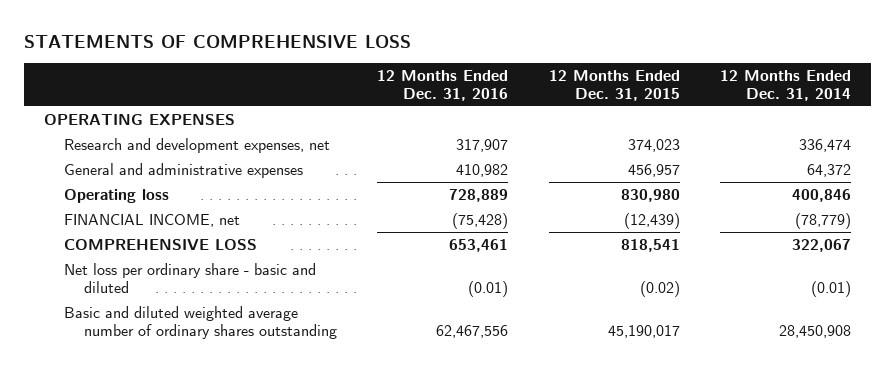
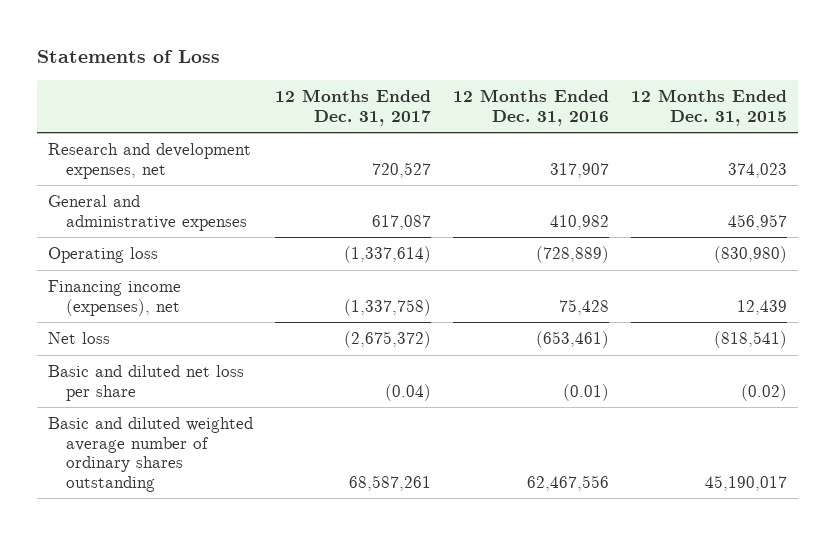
[24,34,412,48] STATEMENTS OF COMPREHENSIVE LOSS -> [37,50,221,64] Statements of Loss
[720,69,852,101] 12 Months Ended Dec. 31, 2014 -> none
none -> [274,89,431,126] 12 Months Ended Dec. 31, 2017
[44,112,236,125] OPERATING EXPENSES -> none
[63,213,240,227] FINANCIAL INCOME, net -> none
[449,188,509,202] 728,889 -> [535,246,609,264] (728,889)
[620,188,680,202] 830,980 -> [713,246,787,264] (830,980)
none -> [48,280,182,316] Financing income (expenses), net
[63,238,257,250] COMPREHENSIVE LOSS -> [48,332,111,345] Net loss
[449,238,509,252] 653,461 -> [535,331,609,349] (653,461)
[620,238,680,252] 818,541 -> [713,331,787,349] (818,541)
[63,262,316,293] Net loss per ordinary share - basic and diluted -> [48,365,245,401] Basic and diluted net loss per share

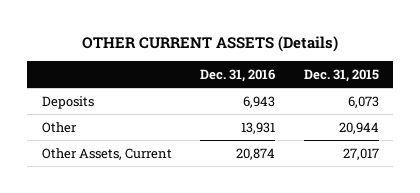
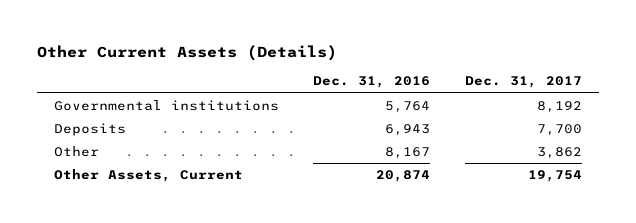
[82,35,339,52] OTHER CURRENT ASSETS (Details) -> [37,44,338,61] Other Current Assets (Details)
[303,69,379,83] Dec. 31, 2015 -> none
none -> [464,76,582,89] Dec. 31, 2017
none -> [54,100,280,112] Governmental institutions
[241,121,276,134] 13,931 -> [385,147,431,160] 8,167

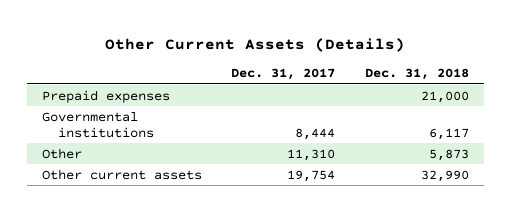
[313,76,431,89] Dec. 31, 2016 -> none
none -> [364,68,469,81] Dec. 31, 2018
[54,123,127,137] Deposits -> none
none -> [41,89,170,103] Prepaid expenses
[536,101,582,114] 8,192 -> [295,128,336,141] 8,444
[536,147,582,160] 3,862 -> [287,148,336,161] 11,310
[54,169,244,183] Other Assets, Current -> [41,168,202,180] Other current assets

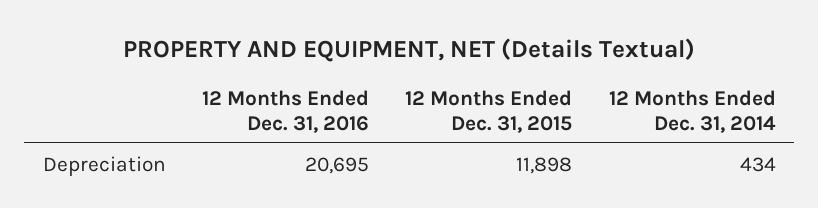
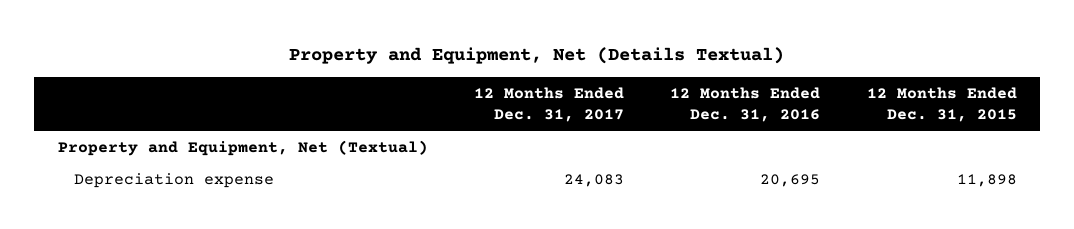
[123,38,696,63] PROPERTY AND EQUIPMENT, NET (Details Textual) -> [289,47,785,65] Property and Equipment, Net (Details Textual)
[608,89,776,133] 12 Months Ended Dec. 31, 2014 -> none
none -> [473,87,624,122] 12 Months Ended Dec. 31, 2017
none -> [57,140,428,157] Property and Equipment, Net (Textual)
[42,155,166,176] Depreciation -> [73,173,274,189] Depreciation expense

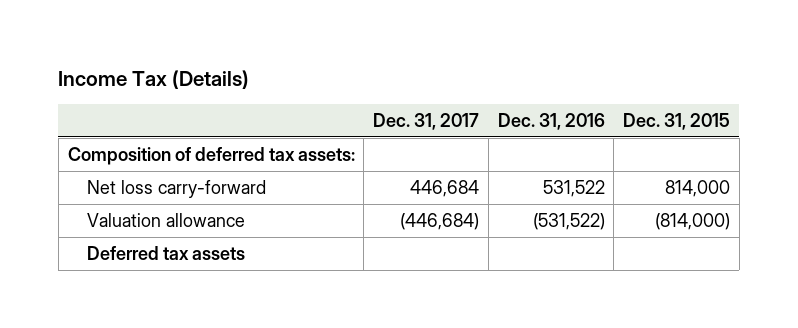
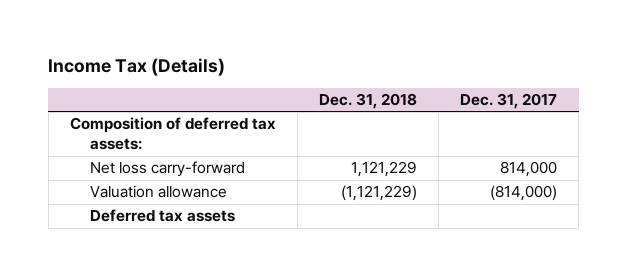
[497,112,605,130] Dec. 31, 2016 -> none
[623,112,731,130] Dec. 31, 2015 -> none
none -> [318,92,417,109] Dec. 31, 2018
[410,179,480,197] 446,684 -> [500,161,558,178] 814,000
[400,212,480,230] (446,684) -> [490,185,558,202] (814,000)

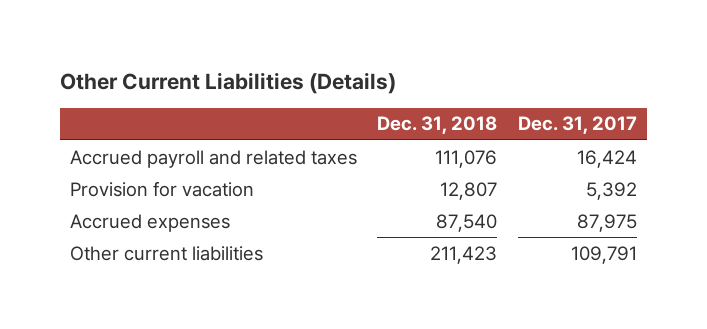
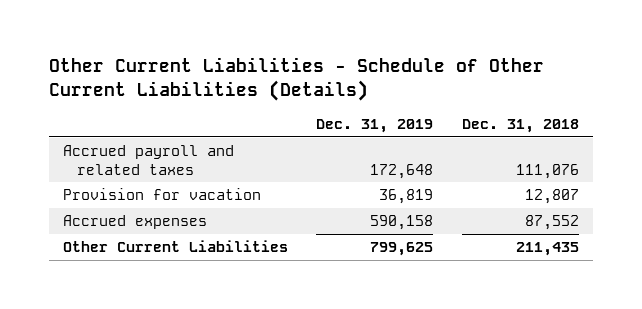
[59,71,396,94] Other Current Liabilities (Details) -> [49,57,545,101] Other Current Liabilities - Schedule of Other Current Liabilities (Details)
[517,116,637,135] Dec. 31, 2017 -> none
none -> [316,119,434,134] Dec. 31, 2019
[436,213,498,232] 87,540 -> [524,215,579,231] 87,552
[69,245,263,261] Other current liabilities -> [63,240,289,253] Other Current Liabilities
[430,245,498,264] 211,423 -> [515,242,579,257] 211,435

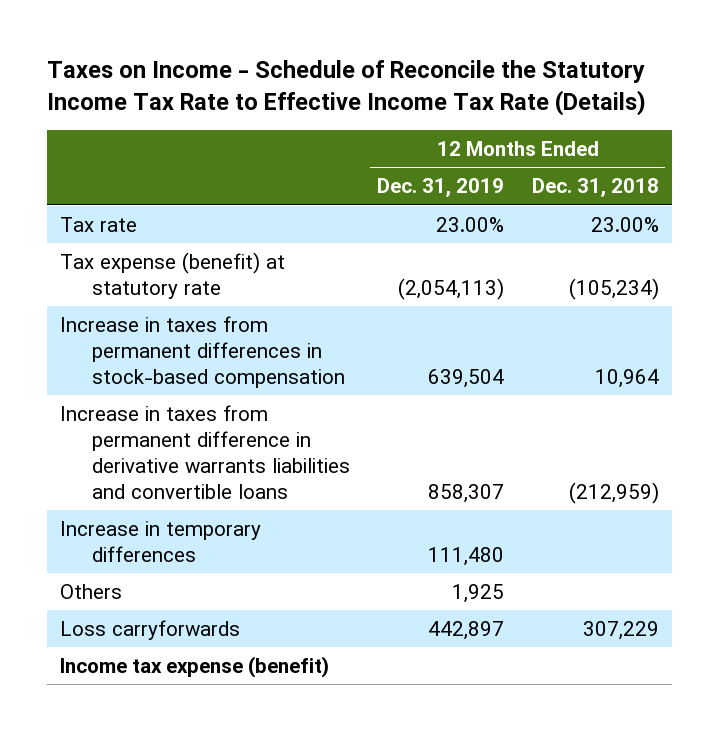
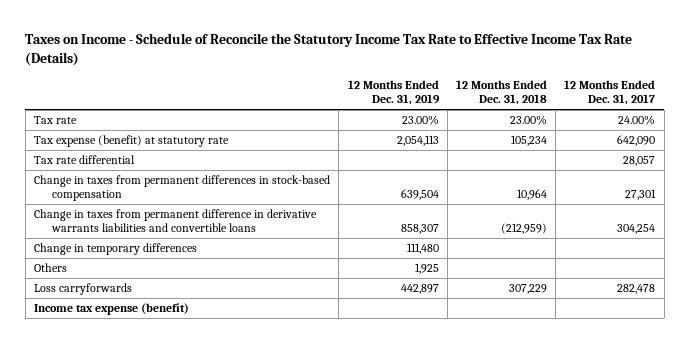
none -> [564,80,656,106] 12 Months Ended Dec. 31, 2017
[398,277,505,300] (2,054,113) -> [396,135,439,147] 2,054,113
[568,277,659,300] (105,234) -> [511,135,548,147] 105,234
none -> [34,155,136,165] Tax rate differential
[60,315,345,388] Increase in taxes from permanent differences in stock-based compensation -> [34,175,331,202] Change in taxes from permanent differences in stock-based compensation
[60,404,350,499] Increase in taxes from permanent difference in derivative warrants liabilities and convertible loans -> [34,209,318,233] Change in taxes from permanent difference in derivative warrants liabilities and convertible loans
[60,520,262,562] Increase in temporary differences -> [34,243,198,256] Change in temporary differences

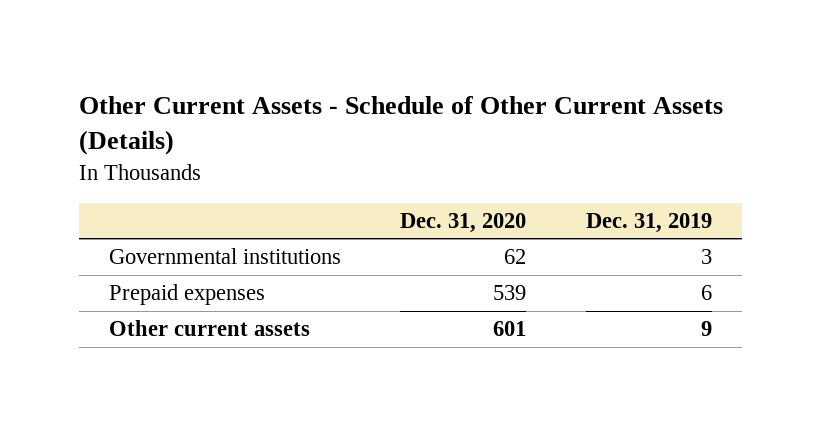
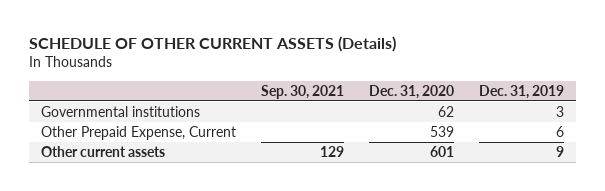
[79,96,724,156] Other Current Assets - Schedule of Other Current Assets (Details) -> [28,36,396,53] SCHEDULE OF OTHER CURRENT ASSETS (Details)
none -> [260,84,344,99] Sep. 30, 2021
[108,284,265,306] Prepaid expenses -> [41,125,237,140] Other Prepaid Expense, Current

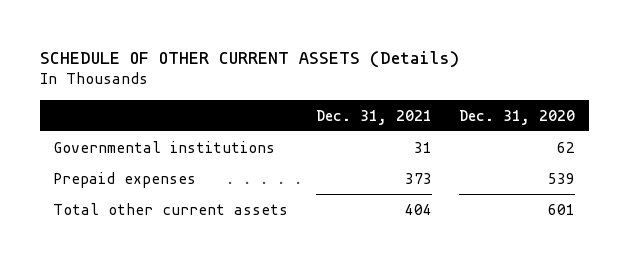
[260,84,344,99] Sep. 30, 2021 -> none
[478,84,564,99] Dec. 31, 2019 -> none
none -> [315,109,432,125] Dec. 31, 2021
[41,125,237,140] Other Prepaid Expense, Current -> [53,171,197,188] Prepaid expenses
[41,145,166,157] Other current assets -> [53,202,289,215] Total other current assets

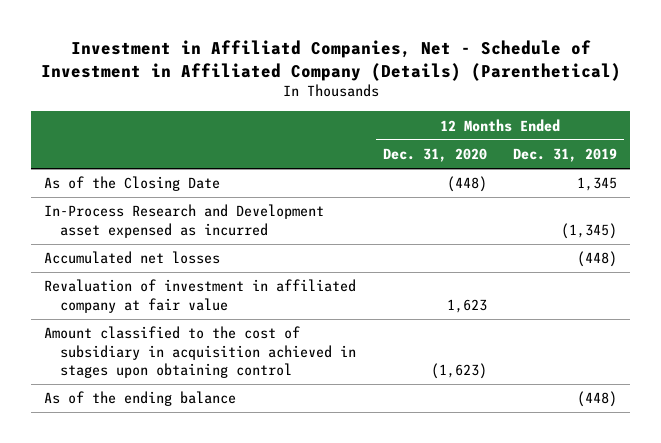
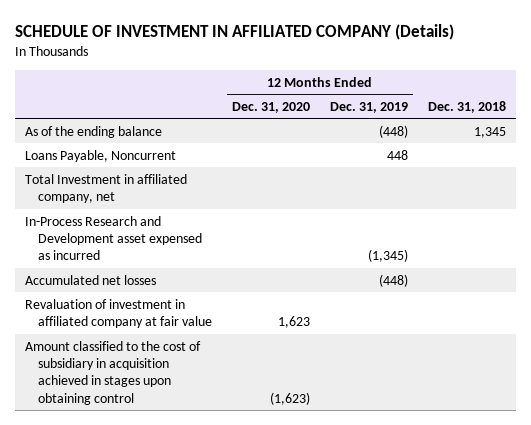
[40,39,621,81] Investment in Affiliatd Companies, Net - Schedule of Investment in Affiliated Company (Details) (Parenthetical) -> [14,23,454,40] SCHEDULE OF INVESTMENT IN AFFILIATED COMPANY (Details)
none -> [427,100,506,113] Dec. 31, 2018
[44,176,221,192] As of the Closing Date -> none
[44,391,237,407] As of the ending balance -> [24,125,162,138] As of the ending balance
none -> [24,149,176,162] Loans Payable, Noncurrent
none -> [24,173,187,204] Total Investment in affiliated company, net

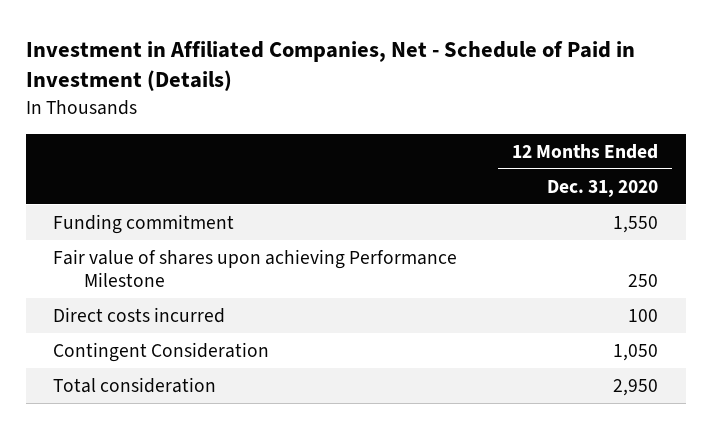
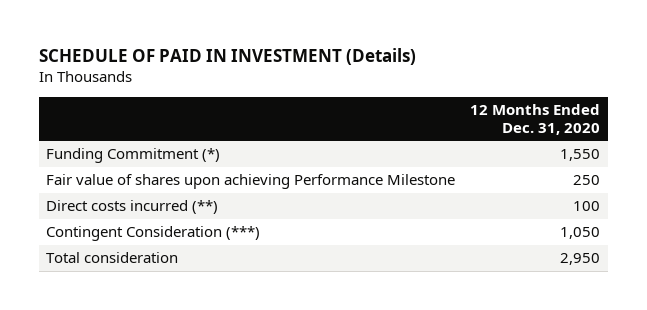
[25,40,635,92] Investment in Affiliated Companies, Net - Schedule of Paid in Investment (Details) -> [39,47,417,65] SCHEDULE OF PAID IN INVESTMENT (Details)
[53,214,235,235] Funding commitment -> [46,148,221,164] Funding Commitment (*)
[53,307,226,324] Direct costs incurred -> [46,200,219,215] Direct costs incurred (**)
[53,342,270,363] Contingent Consideration -> [46,226,261,242] Contingent Consideration (***)

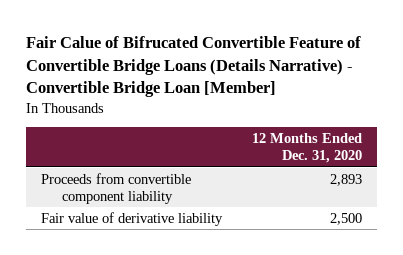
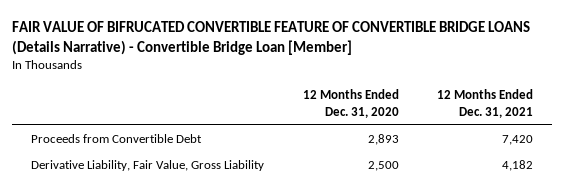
[25,36,361,98] Fair Calue of Bifrucated Convertible Feature of Convertible Bridge Loans (Details Narrative) - Convertible Bridge Loan [Member] -> [11,20,530,55] FAIR VALUE OF BIFRUCATED CONVERTIBLE FEATURE OF CONVERTIBLE BRIDGE LOANS (Details Narrative) - Convertible Bridge Loan [Member]
none -> [437,89,534,119] 12 Months Ended Dec. 31, 2021
[40,172,191,204] Proceeds from convertible component liability -> [31,134,203,144] Proceeds from Convertible Debt
[40,211,223,226] Fair value of derivative liability -> [31,160,265,172] Derivative Liability, Fair Value, Gross Liability

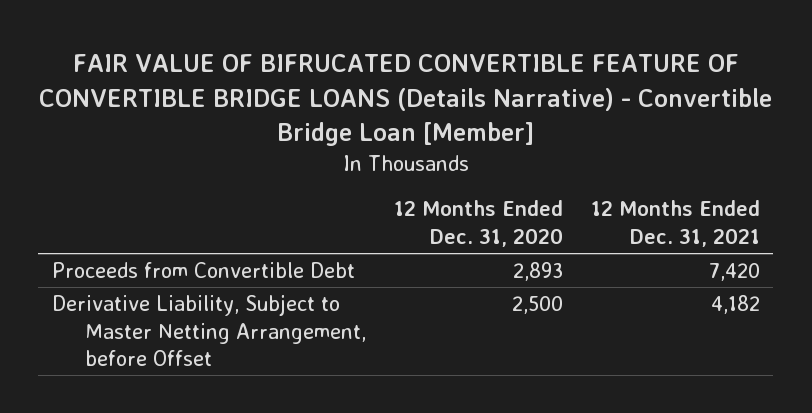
[31,160,265,172] Derivative Liability, Fair Value, Gross Liability -> [52,293,367,367] Derivative Liability, Subject to Master Netting Arrangement, before Offset

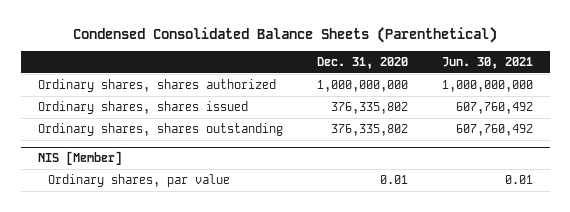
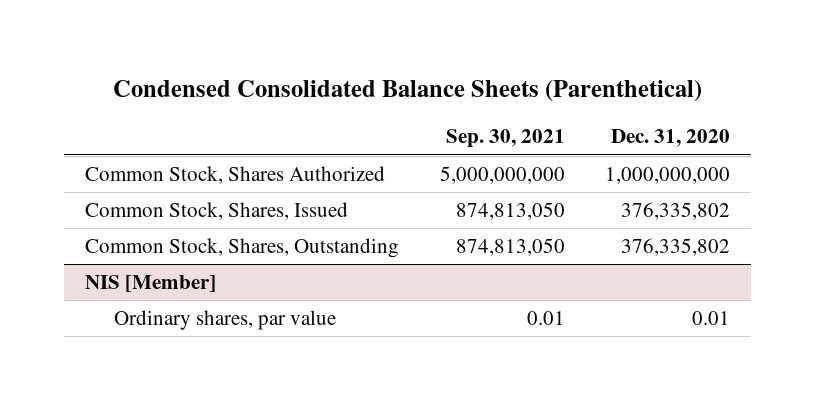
[441,56,533,69] Jun. 30, 2021 -> none
none -> [445,129,565,149] Sep. 30, 2021
[37,79,276,93] Ordinary shares, shares authorized -> [84,166,385,185] Common Stock, Shares Authorized
[37,101,248,115] Ordinary shares, shares issued -> [84,202,348,221] Common Stock, Shares, Issued
[37,123,283,137] Ordinary shares, shares outstanding -> [84,238,399,259] Common Stock, Shares, Outstanding

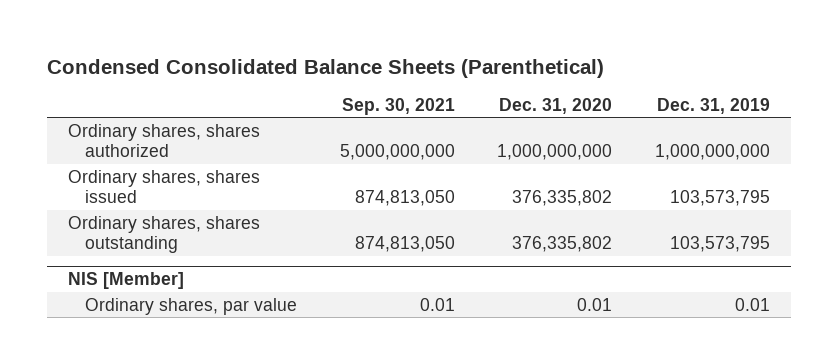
none -> [656,97,770,114] Dec. 31, 2019
[84,166,385,185] Common Stock, Shares Authorized -> [68,123,261,158] Ordinary shares, shares authorized
[84,202,348,221] Common Stock, Shares, Issued -> [68,169,261,204] Ordinary shares, shares issued
[84,238,399,259] Common Stock, Shares, Outstanding -> [68,215,261,254] Ordinary shares, shares outstanding

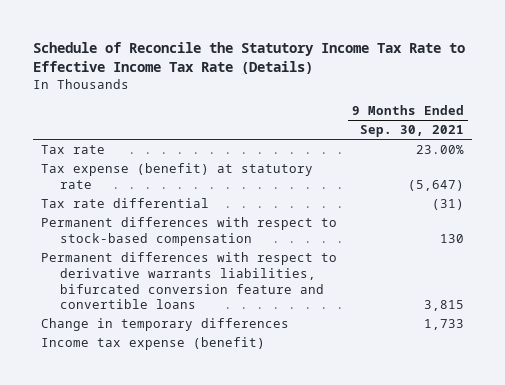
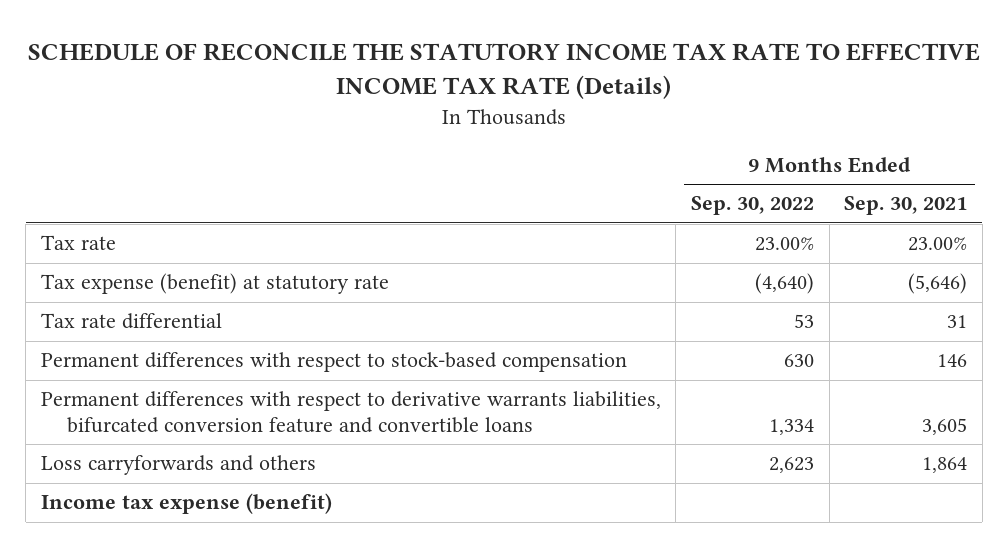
[33,41,466,74] Schedule of Reconcile the Statutory Income Tax Rate to Effective Income Tax Rate (Details) -> [28,42,981,99] SCHEDULE OF RECONCILE THE STATUTORY INCOME TAX RATE TO EFFECTIVE INCOME TAX RATE (Details)
none -> [691,196,815,216] Sep. 30, 2022
[40,318,289,332] Change in temporary differences -> none
[408,179,465,191] (5,647) -> [908,273,968,295] (5,646)
[432,199,465,211] (31) -> [947,315,968,329] 31
[440,233,465,243] 130 -> [937,354,968,368] 146
[424,300,465,312] 3,815 -> [922,417,968,435] 3,605
none -> [40,455,316,476] Loss carryforwards and others

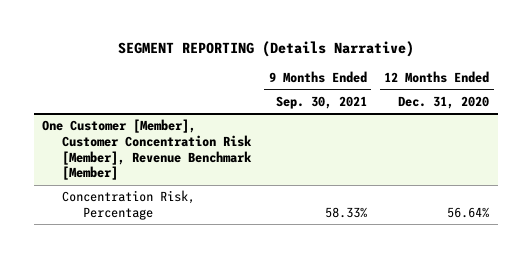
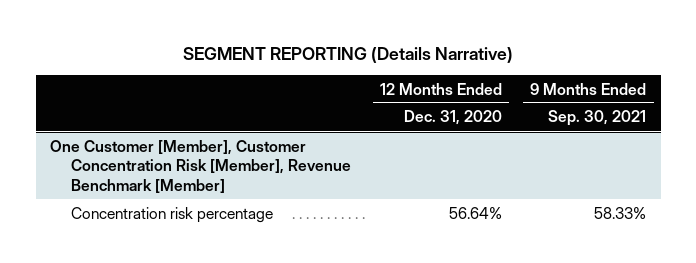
[62,190,196,220] Concentration Risk, Percentage -> [70,206,273,223] Concentration risk percentage

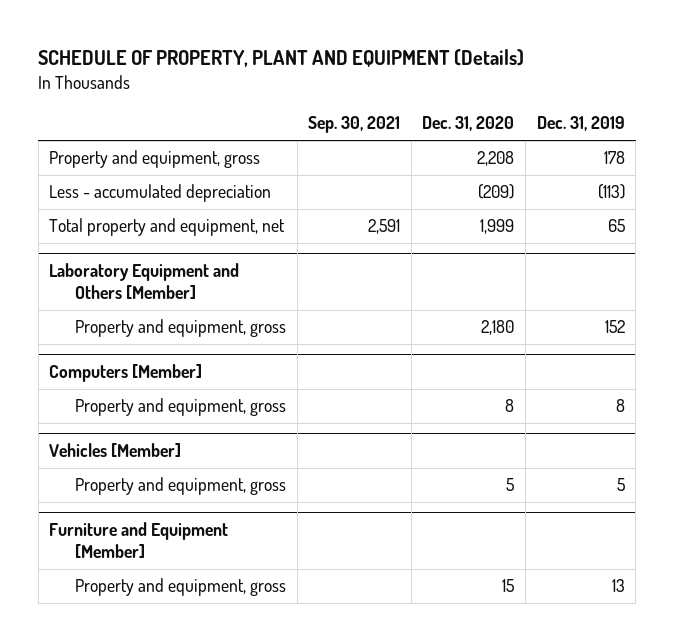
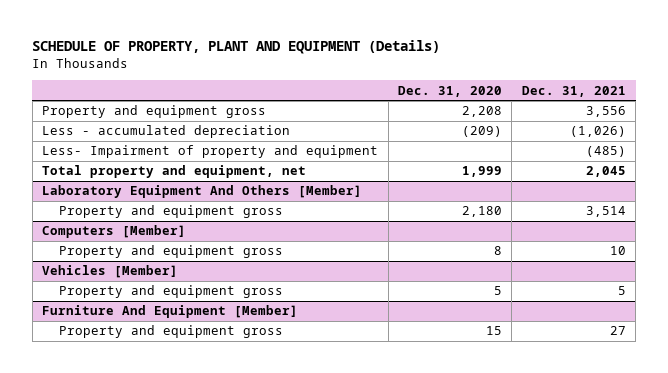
[308,116,401,134] Sep. 30, 2021 -> none
[536,116,625,132] Dec. 31, 2019 -> none
none -> [521,85,626,97] Dec. 31, 2021
[49,150,261,169] Property and equipment, gross -> [42,105,267,119] Property and equipment gross
none -> [42,145,379,159] Less- Impairment of property and equipment
[49,263,240,300] Laboratory Equipment and Others [Member] -> [42,185,363,199] Laboratory Equipment And Others [Member]
[75,319,287,338] Property and equipment, gross -> [59,205,284,219] Property and equipment gross
[75,398,287,417] Property and equipment, gross -> [59,245,284,259] Property and equipment gross
[75,477,287,496] Property and equipment, gross -> [59,285,284,299] Property and equipment gross
[49,522,229,559] Furniture and Equipment [Member] -> [42,305,299,319] Furniture And Equipment [Member]
[75,578,287,597] Property and equipment, gross -> [59,325,284,339] Property and equipment gross

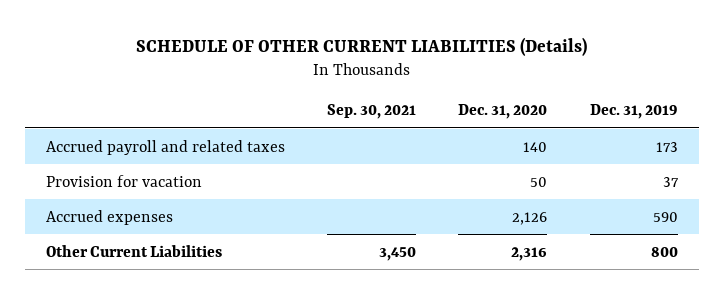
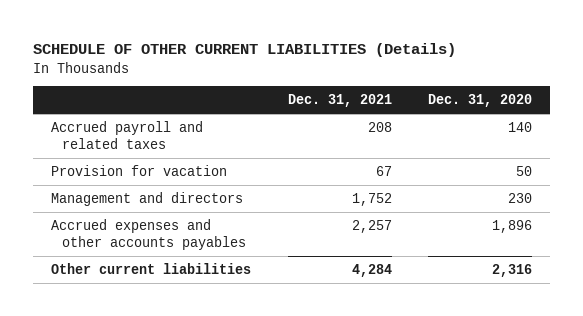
[327,103,417,119] Sep. 30, 2021 -> none
[589,103,678,119] Dec. 31, 2019 -> none
none -> [287,94,392,108] Dec. 31, 2021
none -> [51,192,244,207] Management and directors
[45,209,173,225] Accrued expenses -> [51,219,247,250] Accrued expenses and other accounts payables
[512,211,548,225] 2,126 -> [491,220,532,234] 1,896
[45,244,222,257] Other Current Liabilities -> [51,263,252,275] Other current liabilities

